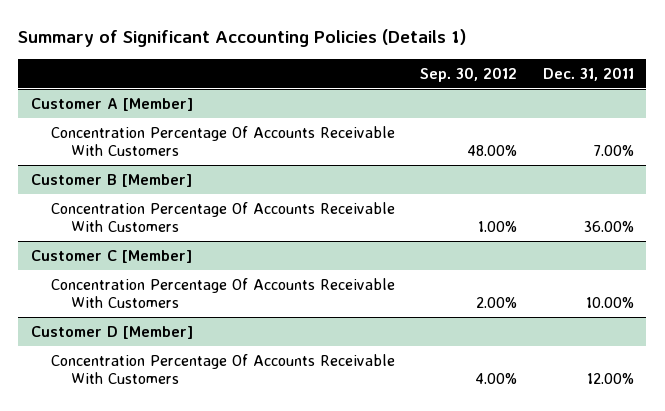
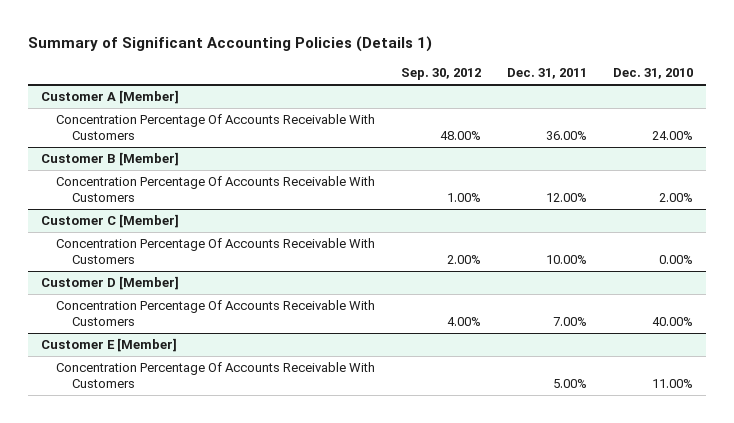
none -> [613,68,694,80] Dec. 31, 2010
[592,145,634,157] 7.00% -> [546,130,588,140] 36.00%
[583,221,634,233] 36.00% -> [546,192,588,202] 12.00%
[586,373,634,385] 12.00% -> [553,316,588,326] 7.00%
none -> [40,338,177,353] Customer E [Member]
none -> [56,362,376,388] Concentration Percentage Of Accounts Receivable With Customers

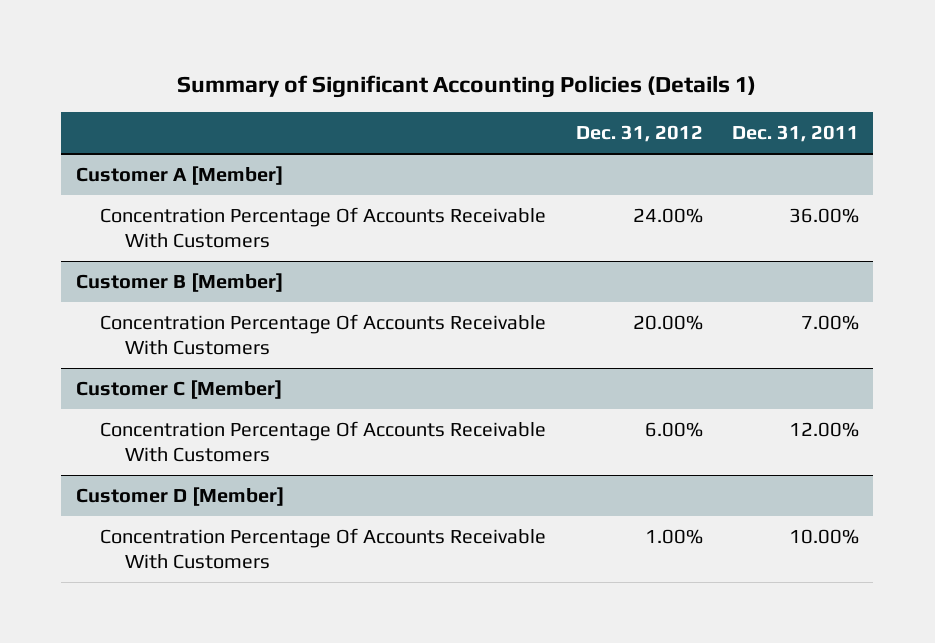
[401,68,482,81] Sep. 30, 2012 -> none
[613,68,694,80] Dec. 31, 2010 -> none
none -> [575,124,703,142] Dec. 31, 2012
[546,192,588,202] 12.00% -> [800,314,859,330] 7.00%
[546,254,588,264] 10.00% -> [788,421,859,437] 12.00%
[40,338,177,353] Customer E [Member] -> none
[56,362,376,388] Concentration Percentage Of Accounts Receivable With Customers -> none
[553,316,588,326] 7.00% -> [788,528,859,544] 10.00%

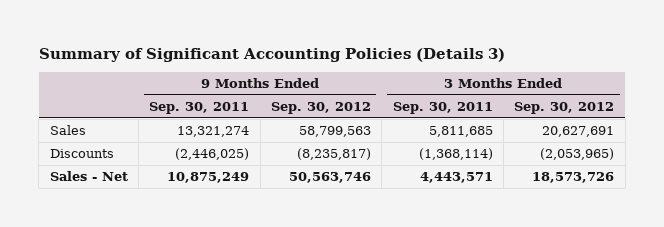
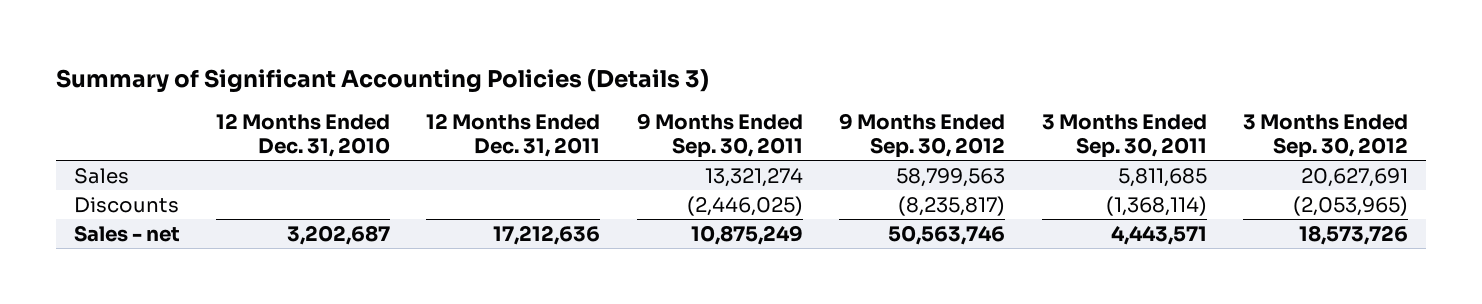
none -> [216,112,391,157] 12 Months Ended Dec. 31, 2010
none -> [426,112,601,157] 12 Months Ended Dec. 31, 2011
[49,171,128,182] Sales - Net -> [73,225,180,243] Sales - net

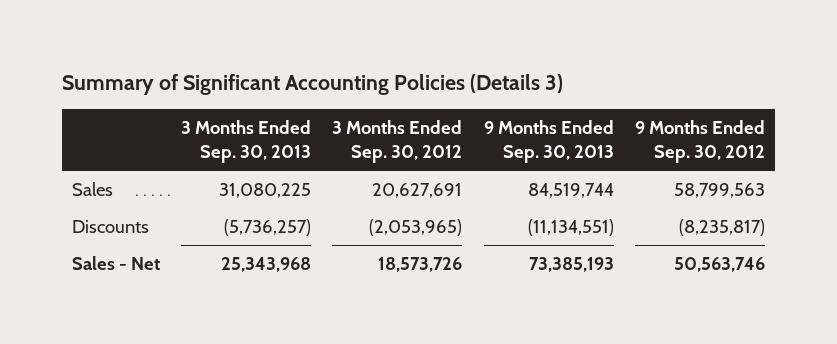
[216,112,391,157] 12 Months Ended Dec. 31, 2010 -> none
[426,112,601,157] 12 Months Ended Dec. 31, 2011 -> none
[636,112,803,158] 9 Months Ended Sep. 30, 2011 -> none
[1041,113,1207,158] 3 Months Ended Sep. 30, 2011 -> none
none -> [181,120,312,164] 3 Months Ended Sep. 30, 2013
none -> [483,120,614,164] 9 Months Ended Sep. 30, 2013
[73,225,180,243] Sales - net -> [72,256,161,271] Sales - Net

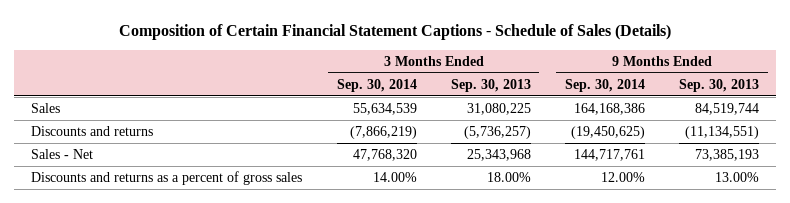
[61,74,563,96] Summary of Significant Accounting Policies (Details 3) -> [119,24,672,41] Composition of Certain Financial Statement Captions - Schedule of Sales (Details)
[332,120,463,164] 3 Months Ended Sep. 30, 2012 -> none
[634,120,765,164] 9 Months Ended Sep. 30, 2012 -> none
none -> [336,78,417,92] Sep. 30, 2014
none -> [564,78,645,92] Sep. 30, 2014
[72,220,150,234] Discounts -> [31,125,154,136] Discounts and returns
none -> [31,170,303,185] Discounts and returns as a percent of gross sales

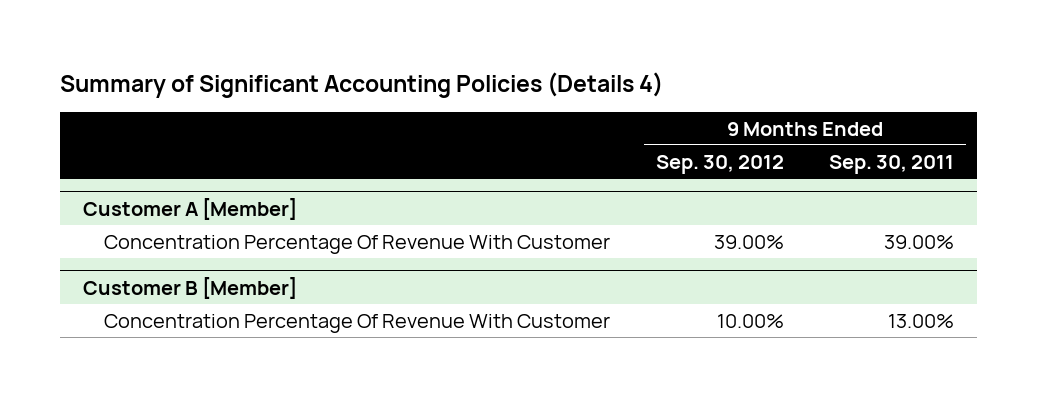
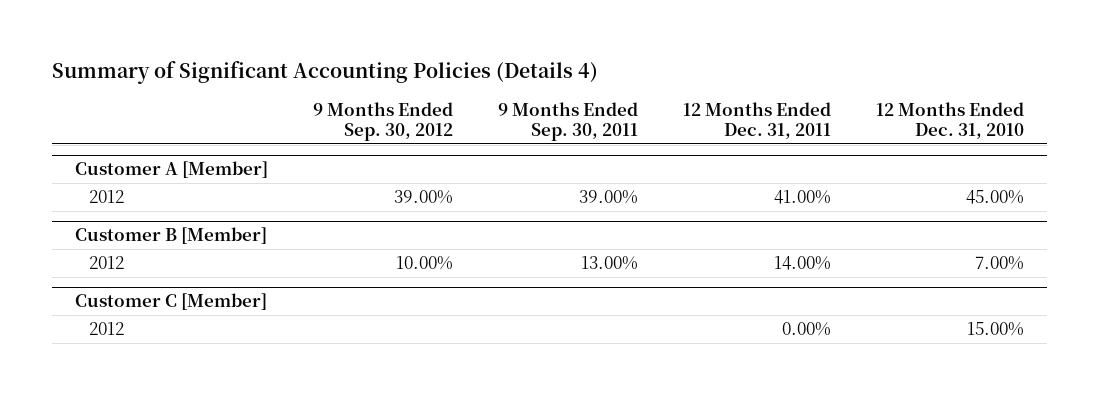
none -> [683,101,832,140] 12 Months Ended Dec. 31, 2011
none -> [876,101,1025,140] 12 Months Ended Dec. 31, 2010
[104,234,611,254] Concentration Percentage Of Revenue With Customer -> [89,190,125,204] 2012
[104,313,611,333] Concentration Percentage Of Revenue With Customer -> [89,256,125,270] 2012
none -> [74,293,267,311] Customer C [Member]
none -> [89,322,125,336] 2012

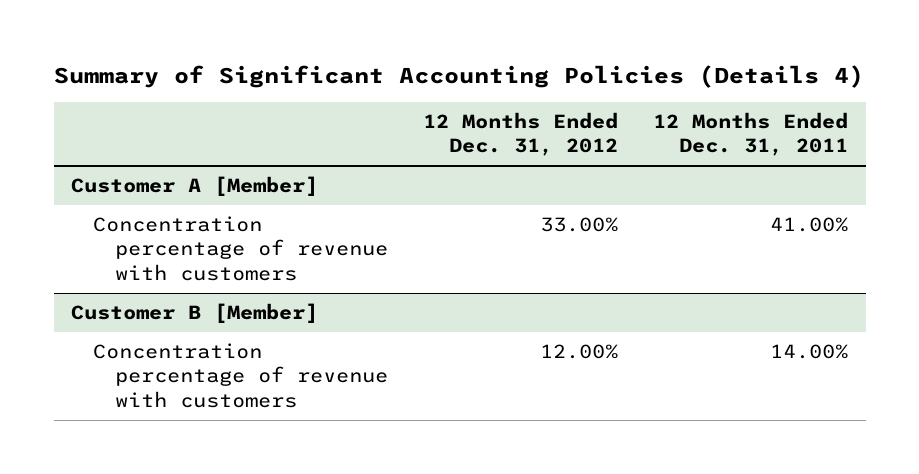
[312,101,453,142] 9 Months Ended Sep. 30, 2012 -> none
[497,101,638,142] 9 Months Ended Sep. 30, 2011 -> none
[876,101,1025,140] 12 Months Ended Dec. 31, 2010 -> none
none -> [422,111,618,157] 12 Months Ended Dec. 31, 2012
[89,190,125,204] 2012 -> [92,216,388,281] Concentration percentage of revenue with customers
[74,293,267,311] Customer C [Member] -> none
[89,322,125,336] 2012 -> none
[89,256,125,270] 2012 -> [92,343,388,408] Concentration percentage of revenue with customers

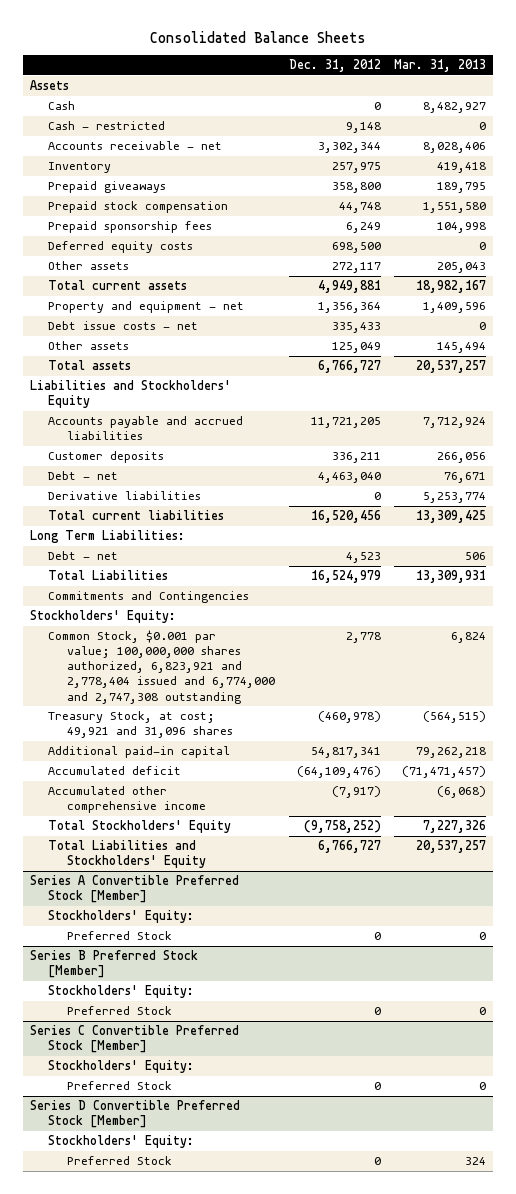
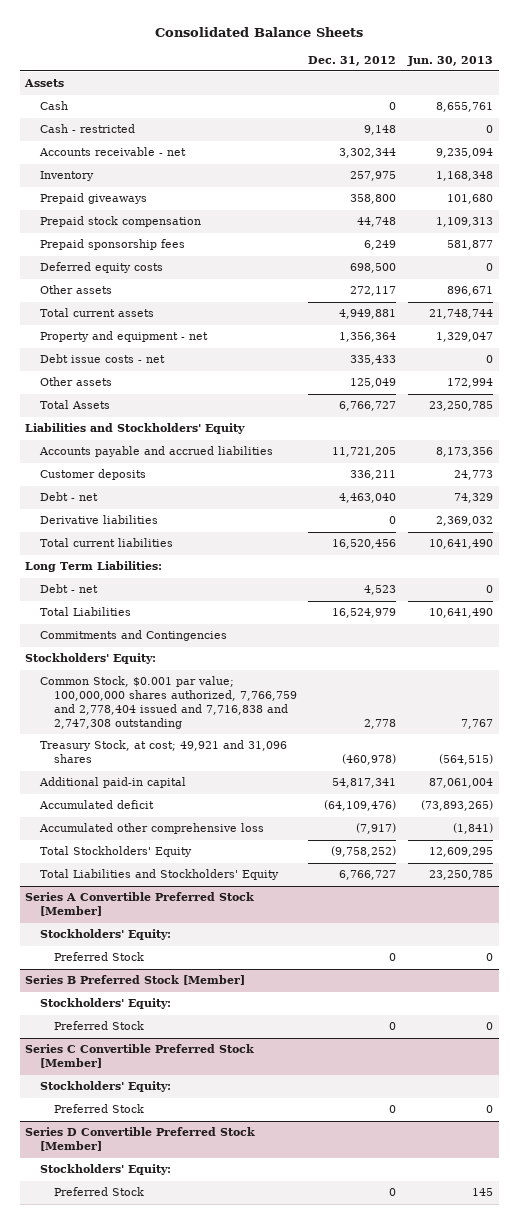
[394,59,487,73] Mar. 31, 2013 -> none
none -> [407,55,494,66] Jun. 30, 2013
[48,360,132,371] Total assets -> [39,400,110,410] Total Assets
[48,630,275,704] Common Stock, $0.001 par value; 100,000,000 shares authorized, 6,823,921 and 2,778,404 issued and 6,774,000 and 2,747,308 outstanding -> [39,676,297,729] Common Stock, $0.001 par value; 100,000,000 shares authorized, 7,766,759 and 2,778,404 issued and 7,716,838 and 2,747,308 outstanding
[48,786,206,814] Accumulated other comprehensive income -> [38,823,264,835] Accumulated other comprehensive loss

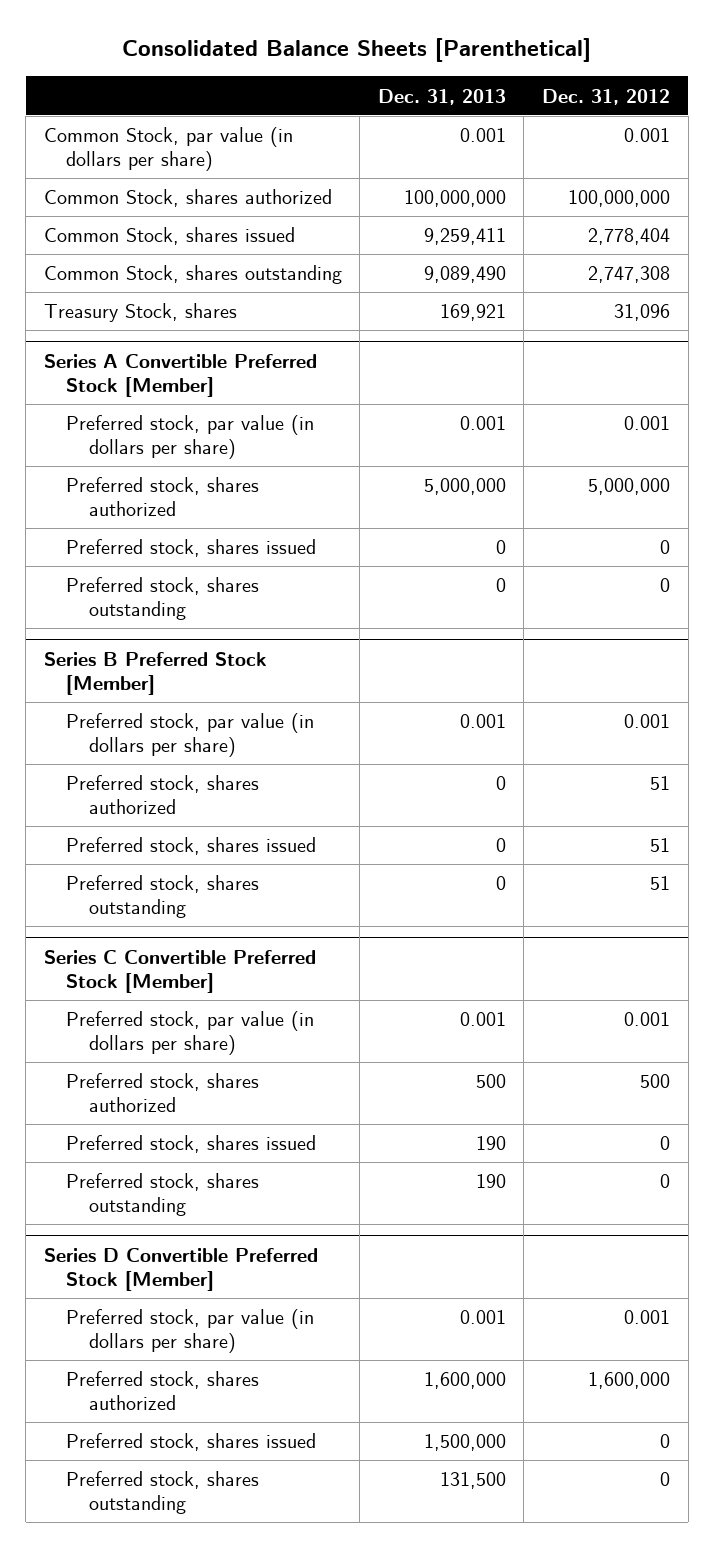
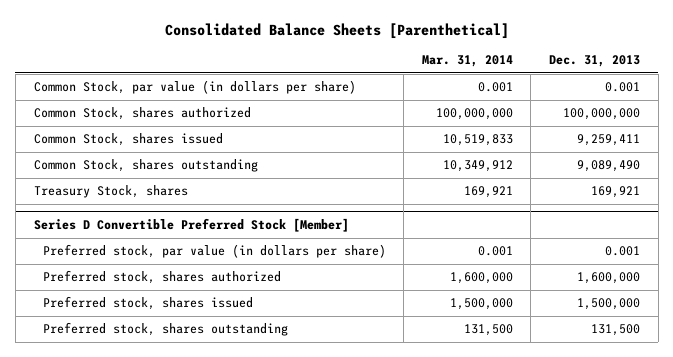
[542,88,671,105] Dec. 31, 2012 -> none
none -> [421,55,513,68] Mar. 31, 2014
[43,354,317,397] Series A Convertible Preferred Stock [Member] -> none
[66,415,315,459] Preferred stock, par value (in dollars per share) -> none
[66,477,260,516] Preferred stock, shares authorized -> none
[66,539,317,558] Preferred stock, shares issued -> none
[66,577,260,620] Preferred stock, shares outstanding -> none
[43,652,267,695] Series B Preferred Stock [Member] -> none
[66,713,315,757] Preferred stock, par value (in dollars per share) -> none
[66,775,260,814] Preferred stock, shares authorized -> none
[66,837,317,856] Preferred stock, shares issued -> none
[66,875,260,918] Preferred stock, shares outstanding -> none
[43,950,316,993] Series C Convertible Preferred Stock [Member] -> none
[66,1011,315,1055] Preferred stock, par value (in dollars per share) -> none
[66,1073,260,1112] Preferred stock, shares authorized -> none
[66,1135,317,1154] Preferred stock, shares issued -> none
[66,1173,260,1216] Preferred stock, shares outstanding -> none

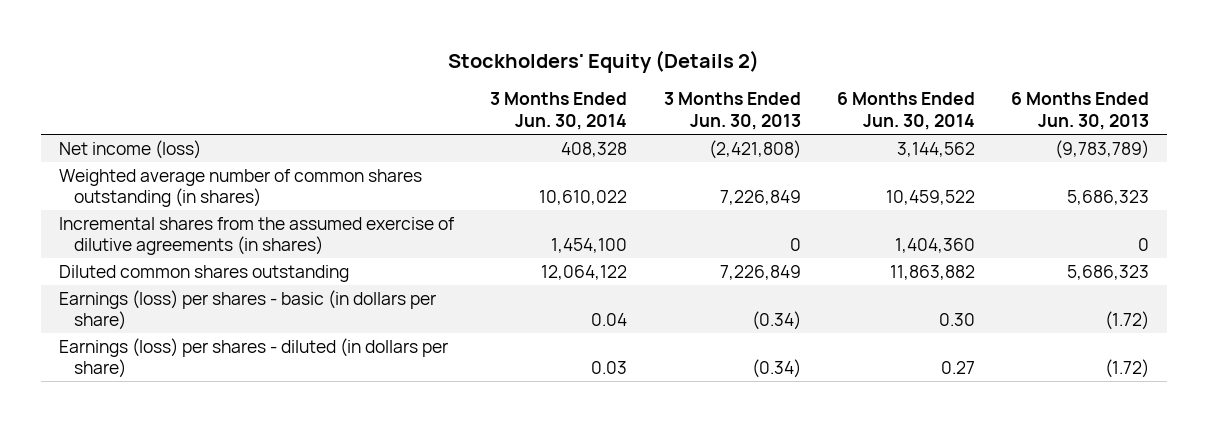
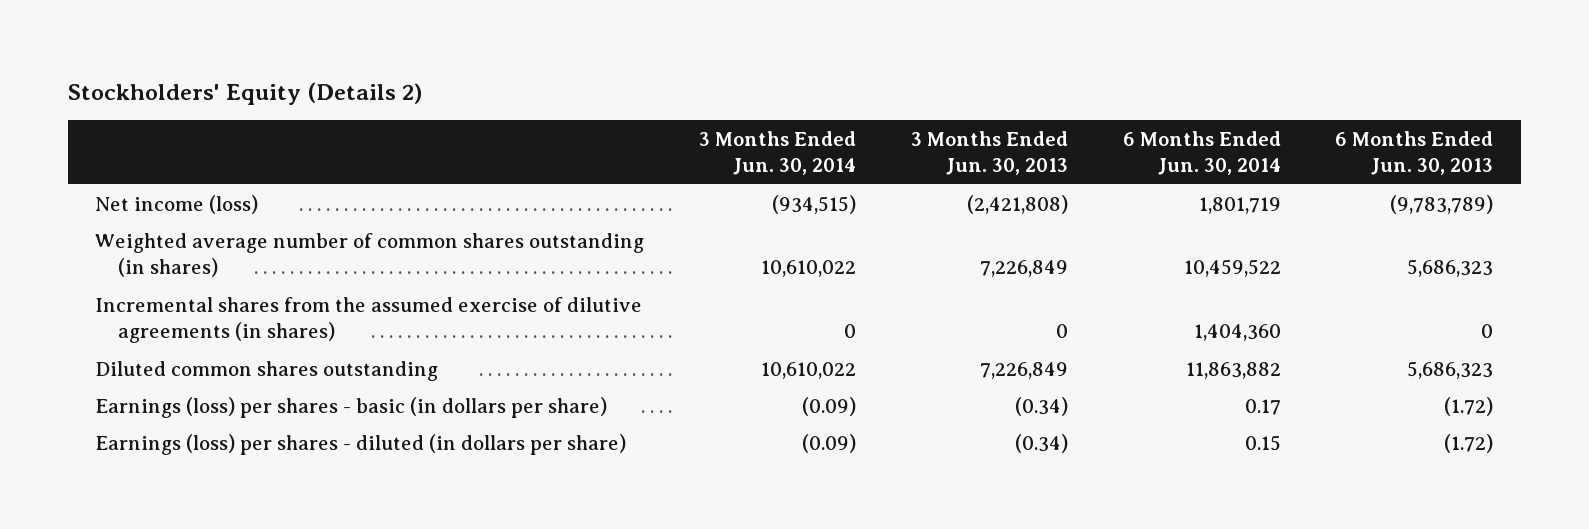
[561,141,628,157] 408,328 -> [772,194,857,214] (934,515)
[896,141,975,157] 3,144,562 -> [1198,196,1281,214] 1,801,719
[551,238,628,254] 1,454,100 -> [844,324,857,339] 0
[541,264,628,280] 12,064,122 -> [761,361,857,379] 10,610,022
[591,313,628,327] 0.04 -> [802,396,857,416] (0.09)
[938,313,975,327] 0.30 -> [1244,398,1281,415] 0.17
[591,361,628,375] 0.03 -> [802,433,857,453] (0.09)
[940,361,975,375] 0.27 -> [1244,434,1281,451] 0.15

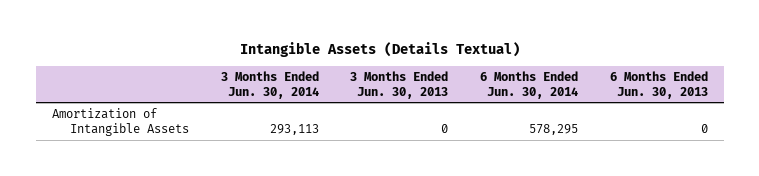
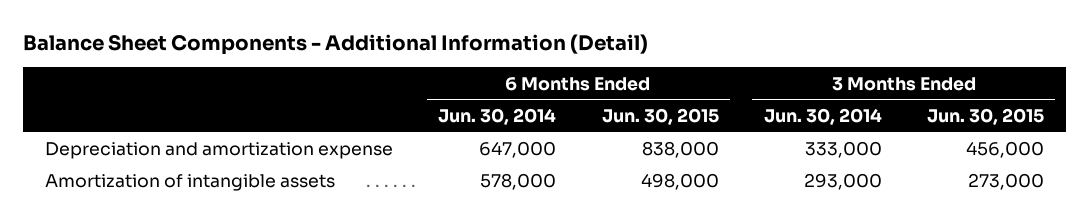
[239,41,520,57] Intangible Assets (Details Textual) -> [22,33,648,55] Balance Sheet Components - Additional Information (Detail)
[350,70,449,99] 3 Months Ended Jun. 30, 2013 -> none
[609,70,708,99] 6 Months Ended Jun. 30, 2013 -> none
none -> [601,107,719,125] Jun. 30, 2015
none -> [926,107,1044,125] Jun. 30, 2015
none -> [45,142,394,160] Depreciation and amortization expense
[51,108,190,136] Amortization of Intangible Assets -> [45,174,336,192] Amortization of intangible assets
[269,123,319,135] 293,113 -> [803,173,882,191] 293,000
[529,123,579,135] 578,295 -> [480,173,557,191] 578,000

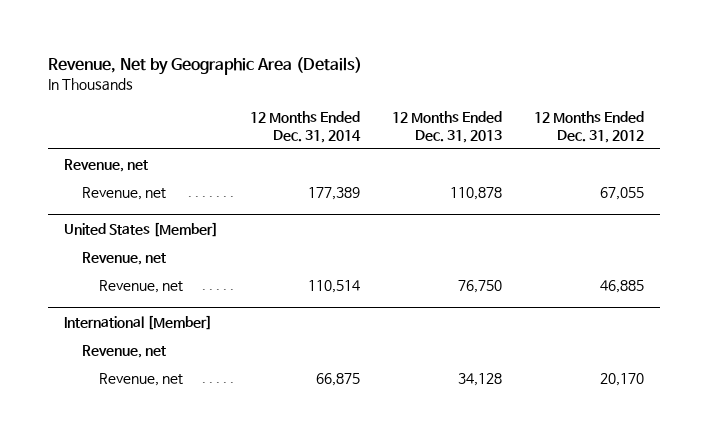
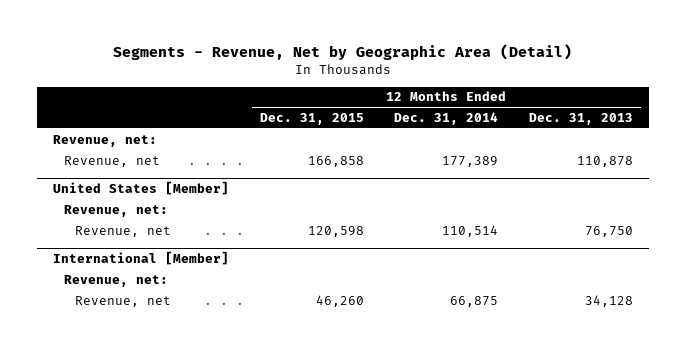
[48,57,363,76] Revenue, Net by Geographic Area (Details) -> [113,44,573,61] Segments - Revenue, Net by Geographic Area (Detail)
[534,111,645,143] 12 Months Ended Dec. 31, 2012 -> none
none -> [259,112,364,125] Dec. 31, 2015
[64,159,149,173] Revenue, net -> [52,134,157,147] Revenue, net:
[81,252,166,266] Revenue, net -> [63,204,168,217] Revenue, net:
[81,345,166,359] Revenue, net -> [63,274,168,287] Revenue, net:

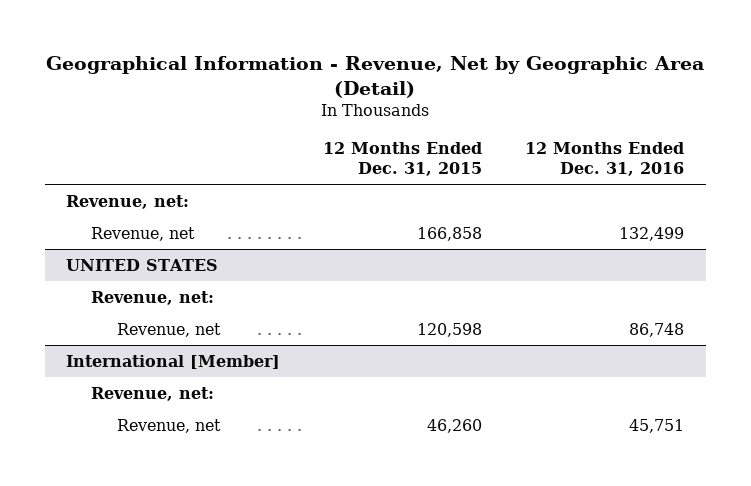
[113,44,573,61] Segments - Revenue, Net by Geographic Area (Detail) -> [46,55,705,98] Geographical Information - Revenue, Net by Geographic Area (Detail)
[394,111,499,125] Dec. 31, 2014 -> none
[529,112,634,125] Dec. 31, 2013 -> none
none -> [525,142,685,177] 12 Months Ended Dec. 31, 2016
[52,181,229,196] United States [Member] -> [66,258,219,271] UNITED STATES

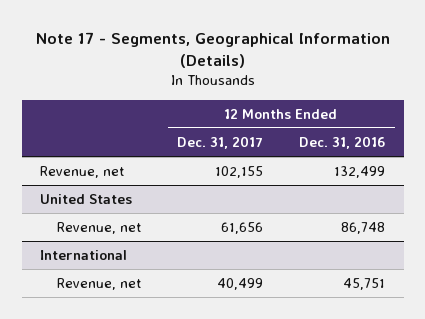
[46,55,705,98] Geographical Information - Revenue, Net by Geographic Area (Detail) -> [35,32,390,69] Note 17 - Segments, Geographical Information (Details)
[323,142,483,177] 12 Months Ended Dec. 31, 2015 -> none
none -> [177,135,264,149] Dec. 31, 2017
[66,194,190,209] Revenue, net: -> none
[91,290,215,305] Revenue, net: -> none
[66,258,219,271] UNITED STATES -> [39,193,132,204] United States
[91,386,215,401] Revenue, net: -> none
[66,354,281,369] International [Member] -> [39,249,127,260] International

